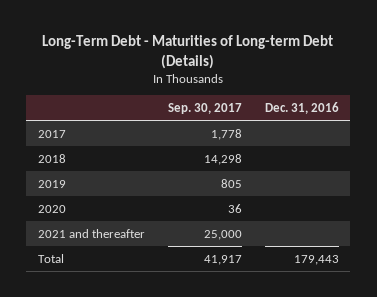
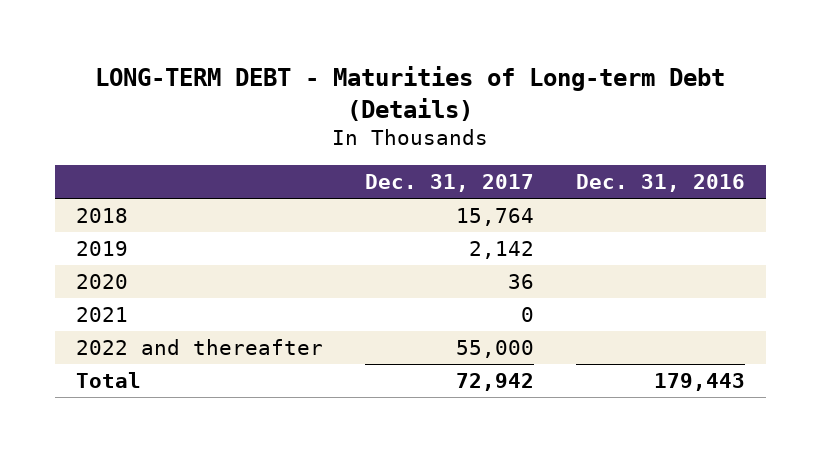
[42,35,334,69] Long-Term Debt - Maturities of Long-term Debt (Details) -> [95,66,726,121] LONG-TERM DEBT - Maturities of Long-term Debt (Details)
[167,102,242,114] Sep. 30, 2017 -> none
none -> [364,174,534,193] Dec. 31, 2017
[37,129,66,138] 2017 -> none
none -> [75,306,128,322] 2021
[37,228,145,238] 2021 and thereafter -> [75,338,323,355] 2022 and thereafter

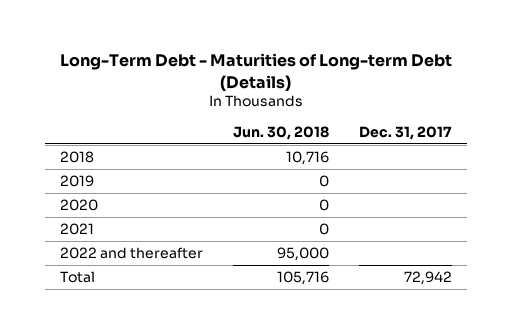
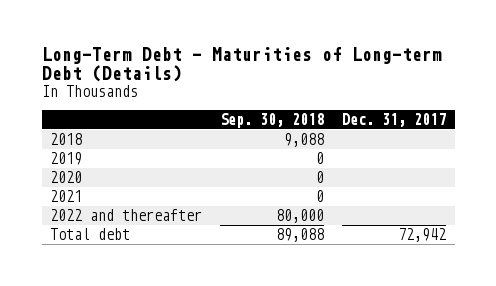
[232,125,329,140] Jun. 30, 2018 -> none
none -> [220,112,325,128] Sep. 30, 2018
[59,270,95,283] Total -> [50,228,131,241] Total debt

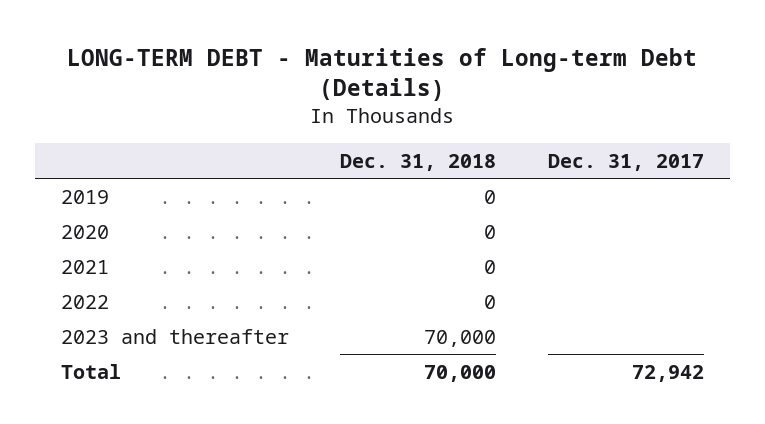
[41,46,442,83] Long-Term Debt - Maturities of Long-term Debt (Details) -> [67,47,698,102] LONG-TERM DEBT - Maturities of Long-term Debt (Details)
[220,112,325,128] Sep. 30, 2018 -> none
none -> [340,153,497,171] Dec. 31, 2018
[50,133,83,146] 2018 -> none
none -> [60,294,109,309] 2022
[50,209,203,222] 2022 and thereafter -> [60,328,289,344] 2023 and thereafter
[50,228,131,241] Total debt -> [60,363,121,379] Total

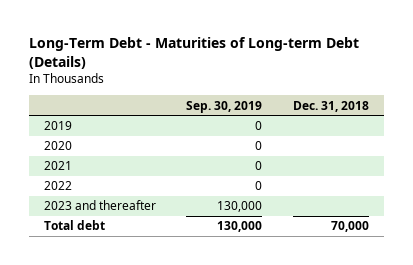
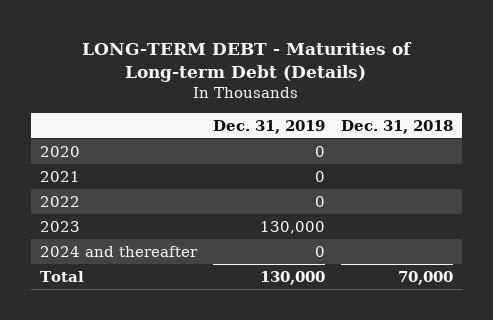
[29,36,360,69] Long-Term Debt - Maturities of Long-term Debt (Details) -> [82,41,413,82] LONG-TERM DEBT - Maturities of Long-term Debt (Details)
[186,100,263,113] Sep. 30, 2019 -> none
none -> [212,119,325,134] Dec. 31, 2019
[44,121,73,131] 2019 -> none
none -> [39,221,80,233] 2023
[44,200,157,211] 2023 and thereafter -> [39,246,198,258] 2024 and thereafter
[44,220,106,231] Total debt -> [39,271,84,283] Total

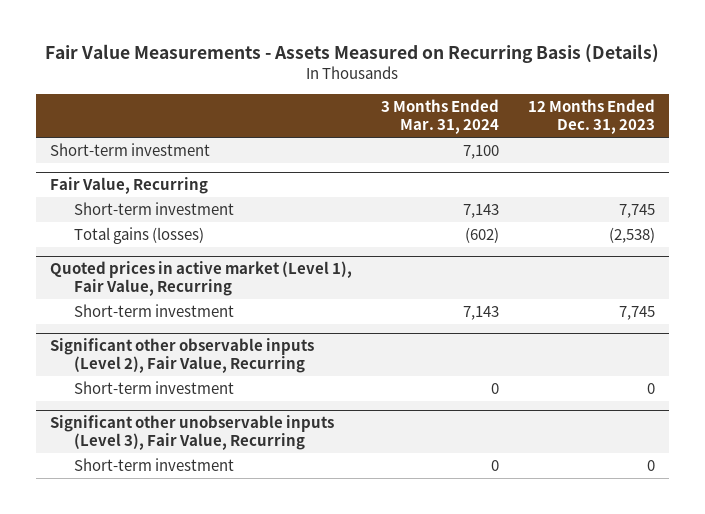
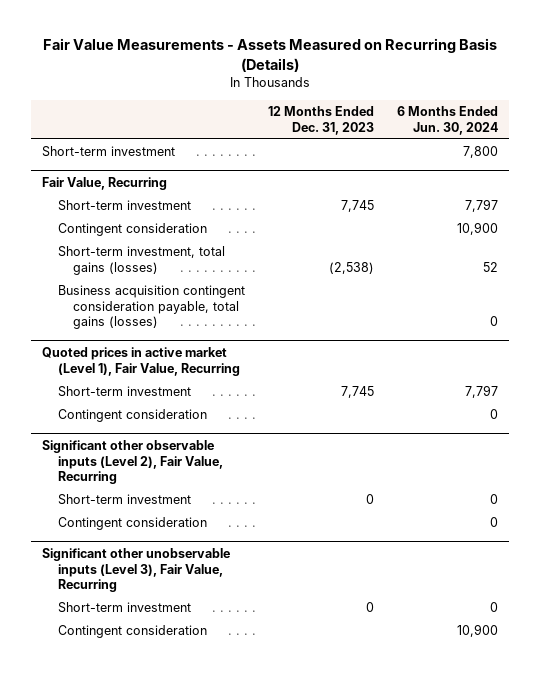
[380,99,499,135] 3 Months Ended Mar. 31, 2024 -> none
none -> [396,106,498,135] 6 Months Ended Jun. 30, 2024
none -> [57,223,207,237] Contingent consideration
[73,226,204,244] Total gains (losses) -> [57,246,225,275] Short-term investment, total gains (losses)
none -> [57,285,245,330] Business acquisition contingent consideration payable, total gains (losses)
none -> [57,409,207,423] Contingent consideration
none -> [57,517,207,531] Contingent consideration
none -> [57,625,207,639] Contingent consideration

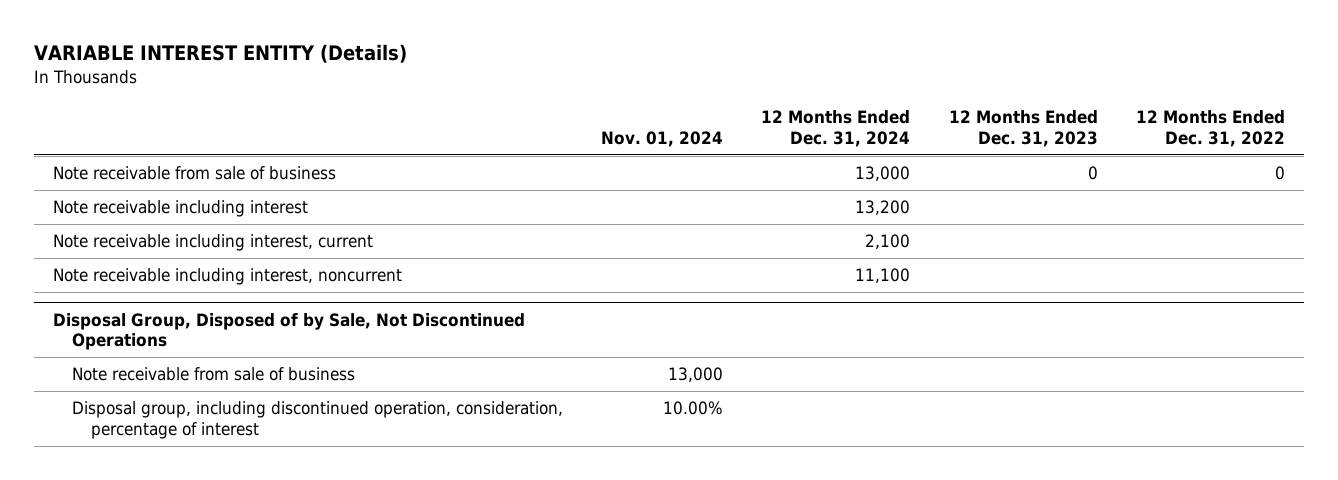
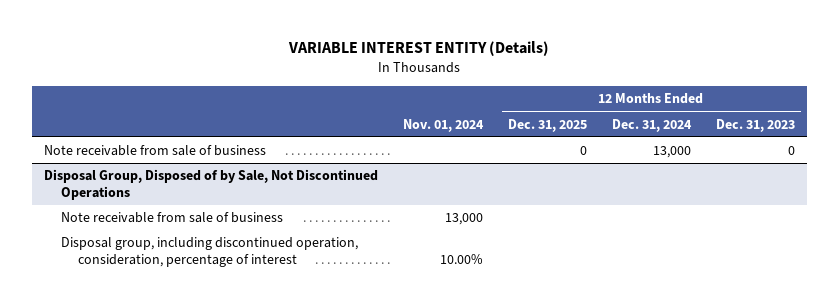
[1135,109,1285,147] 12 Months Ended Dec. 31, 2022 -> none
none -> [507,118,587,132] Dec. 31, 2025
[52,200,308,218] Note receivable including interest -> none
[52,234,373,252] Note receivable including interest, current -> none
[52,268,402,286] Note receivable including interest, noncurrent -> none

